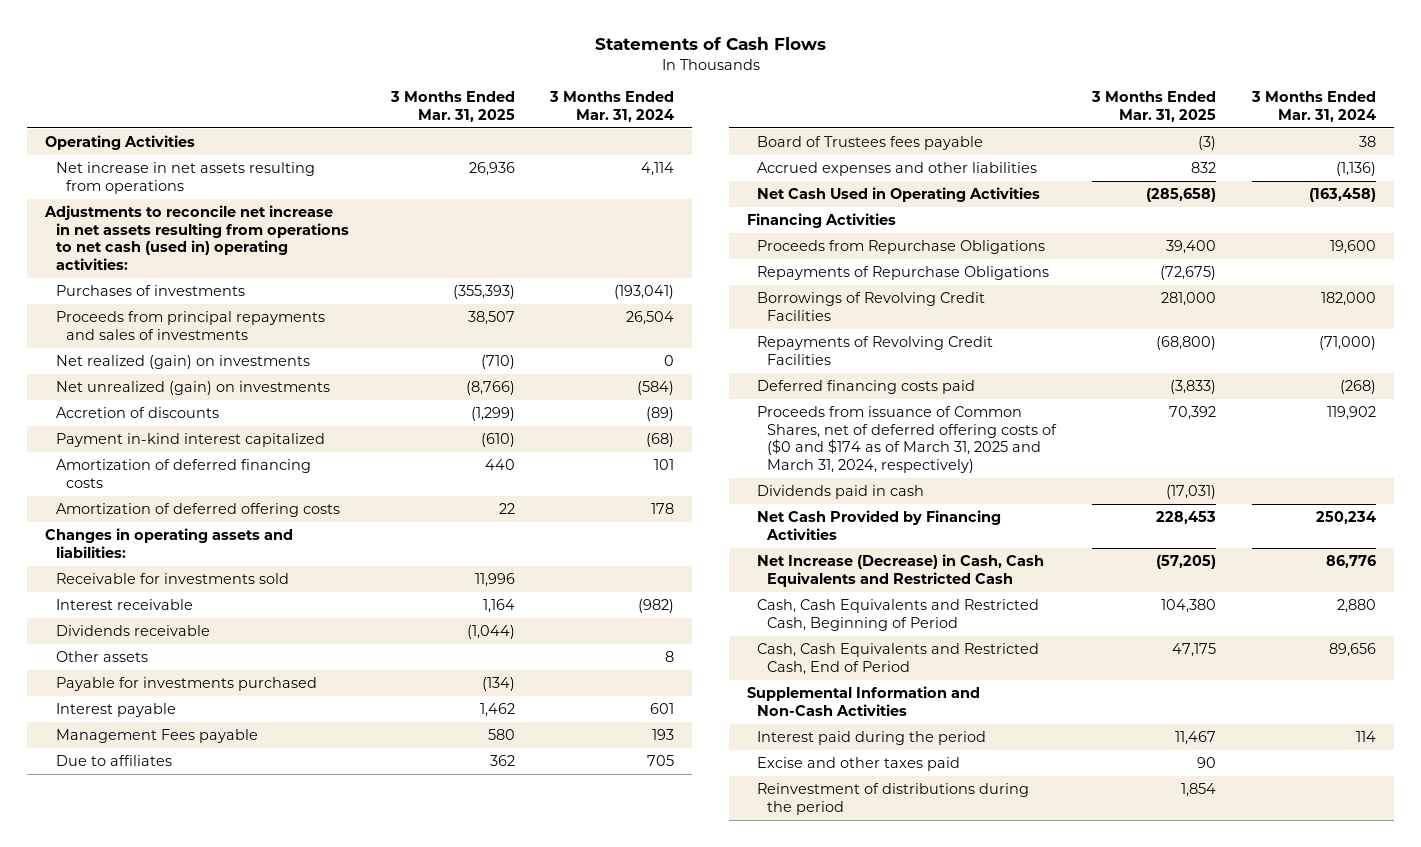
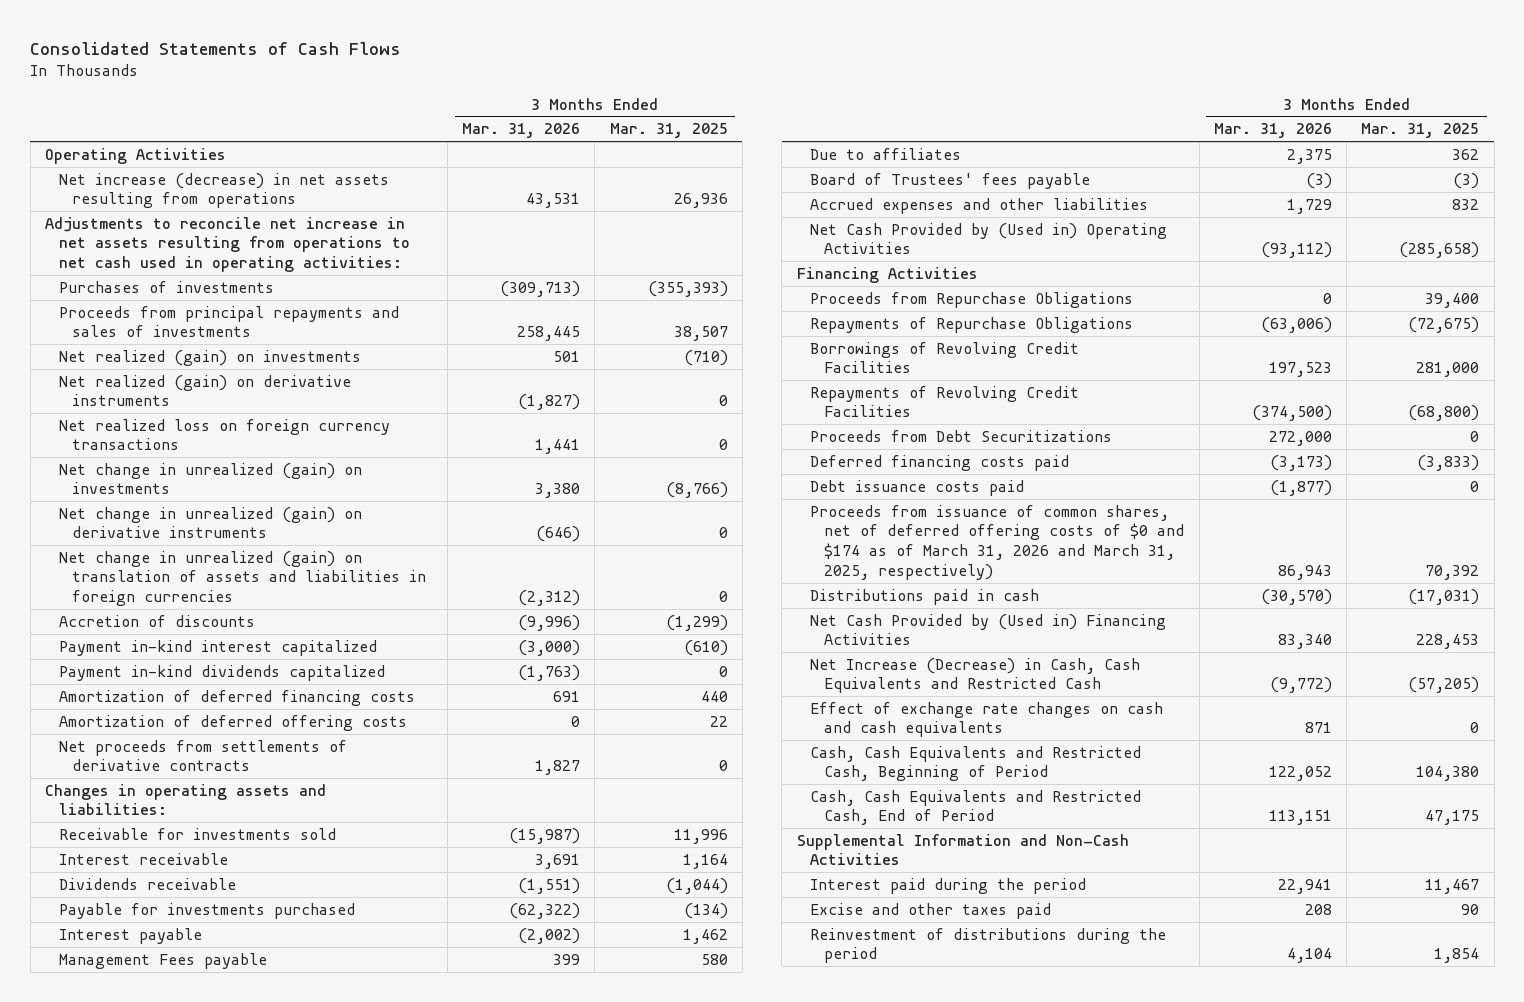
[594,36,826,50] Statements of Cash Flows -> [30,41,402,55] Consolidated Statements of Cash Flows
[549,91,675,122] 3 Months Ended Mar. 31, 2024 -> none
none -> [461,123,580,139] Mar. 31, 2026
[55,162,315,194] Net increase in net assets resulting from operations -> [58,172,389,209] Net increase (decrease) in net assets resulting from operations
[44,205,349,270] Adjustments to reconcile net increase in net assets resulting from operations to net cash (used in) operating activities: -> [44,216,410,273] Adjustments to reconcile net increase in net assets resulting from operations to net cash used in operating activities:
none -> [58,374,351,407] Net realized (gain) on derivative instruments
none -> [58,418,390,451] Net realized loss on foreign currency transactions
[55,381,330,396] Net unrealized (gain) on investments -> [58,462,362,495] Net change in unrealized (gain) on investments
none -> [58,506,362,539] Net change in unrealized (gain) on derivative instruments
none -> [58,550,427,607] Net change in unrealized (gain) on translation of assets and liabilities in foreign currencies
none -> [58,664,385,681] Payment in-kind dividends capitalized
none -> [58,739,347,772] Net proceeds from settlements of derivative contracts
[55,651,148,663] Other assets -> none
[757,136,984,151] Board of Trustees fees payable -> [810,172,1091,189] Board of Trustees' fees payable
[757,187,1041,203] Net Cash Used in Operating Activities -> [810,222,1168,255] Net Cash Provided by (Used in) Operating Activities
none -> [810,429,1113,442] Proceeds from Debt Securitizations
none -> [810,479,1025,496] Debt issuance costs paid
[757,406,1058,473] Proceeds from issuance of Common Shares, net of deferred offering costs of ($0 and $174 as of March 31, 2025 and March 31, 2024, respectively) -> [810,504,1185,580] Proceeds from issuance of common shares, net of deferred offering costs of $0 and $174 as of March 31, 2026 and March 31, 2025, respectively)
[757,485,925,500] Dividends paid in cash -> [810,588,1040,605] Distributions paid in cash
[757,510,1002,540] Net Cash Provided by Financing Activities -> [810,613,1167,646] Net Cash Provided by (Used in) Financing Activities
none -> [810,701,1164,738] Effect of exchange rate changes on cash and cash equivalents

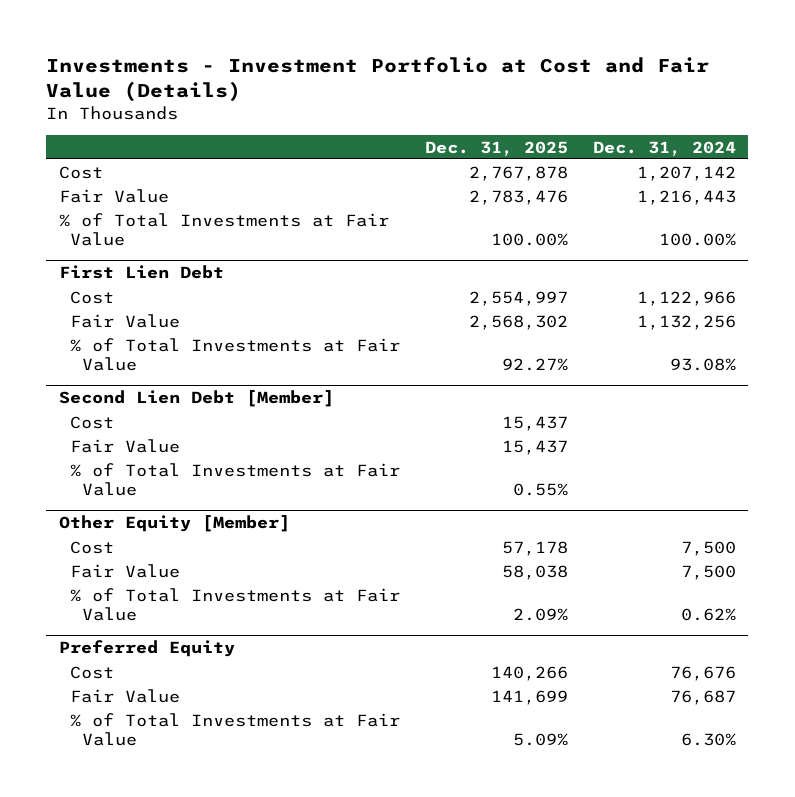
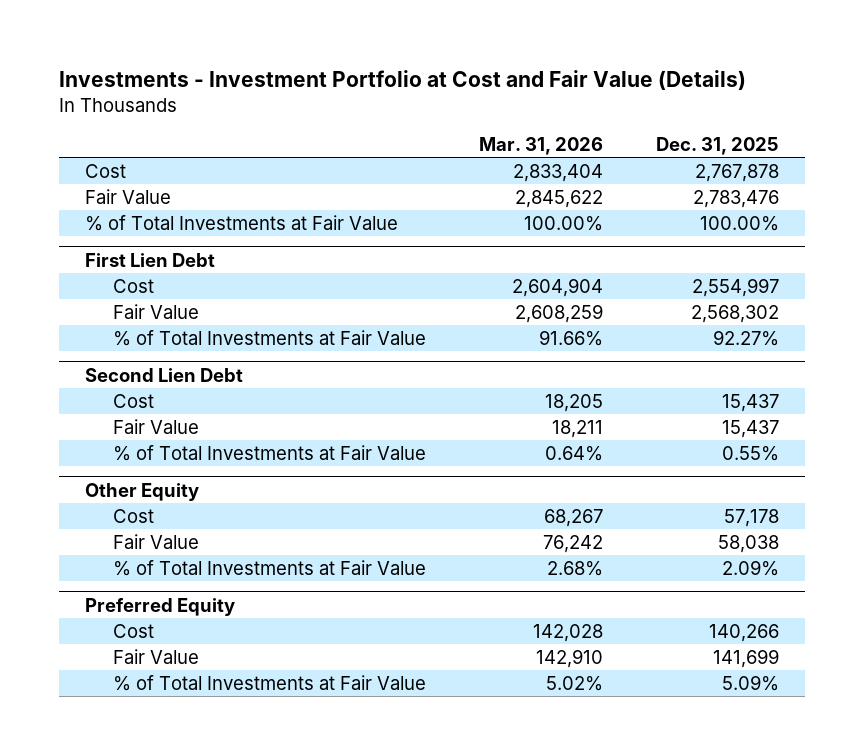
[593,140,737,156] Dec. 31, 2024 -> none
none -> [478,136,603,155] Mar. 31, 2026
[58,390,334,408] Second Lien Debt [Member] -> [85,367,244,382] Second Lien Debt
[58,515,290,533] Other Equity [Member] -> [85,482,200,501] Other Equity

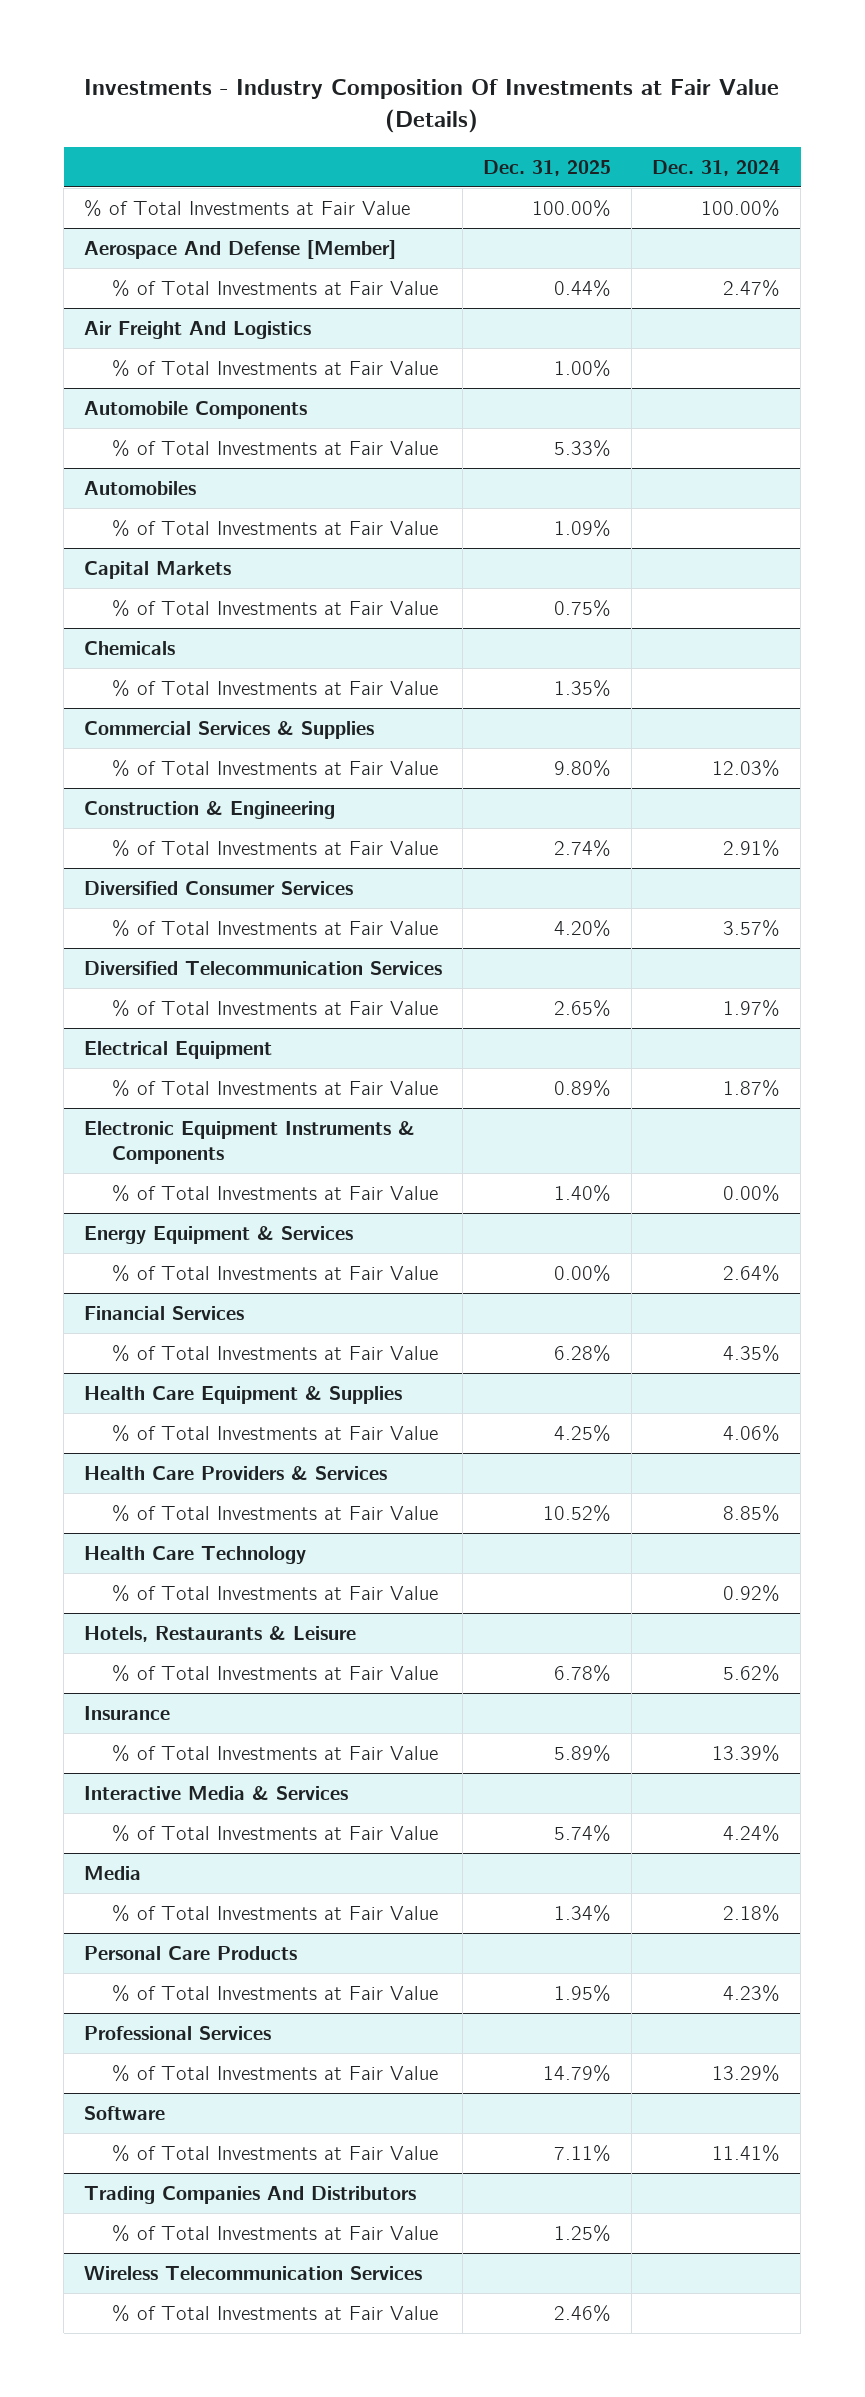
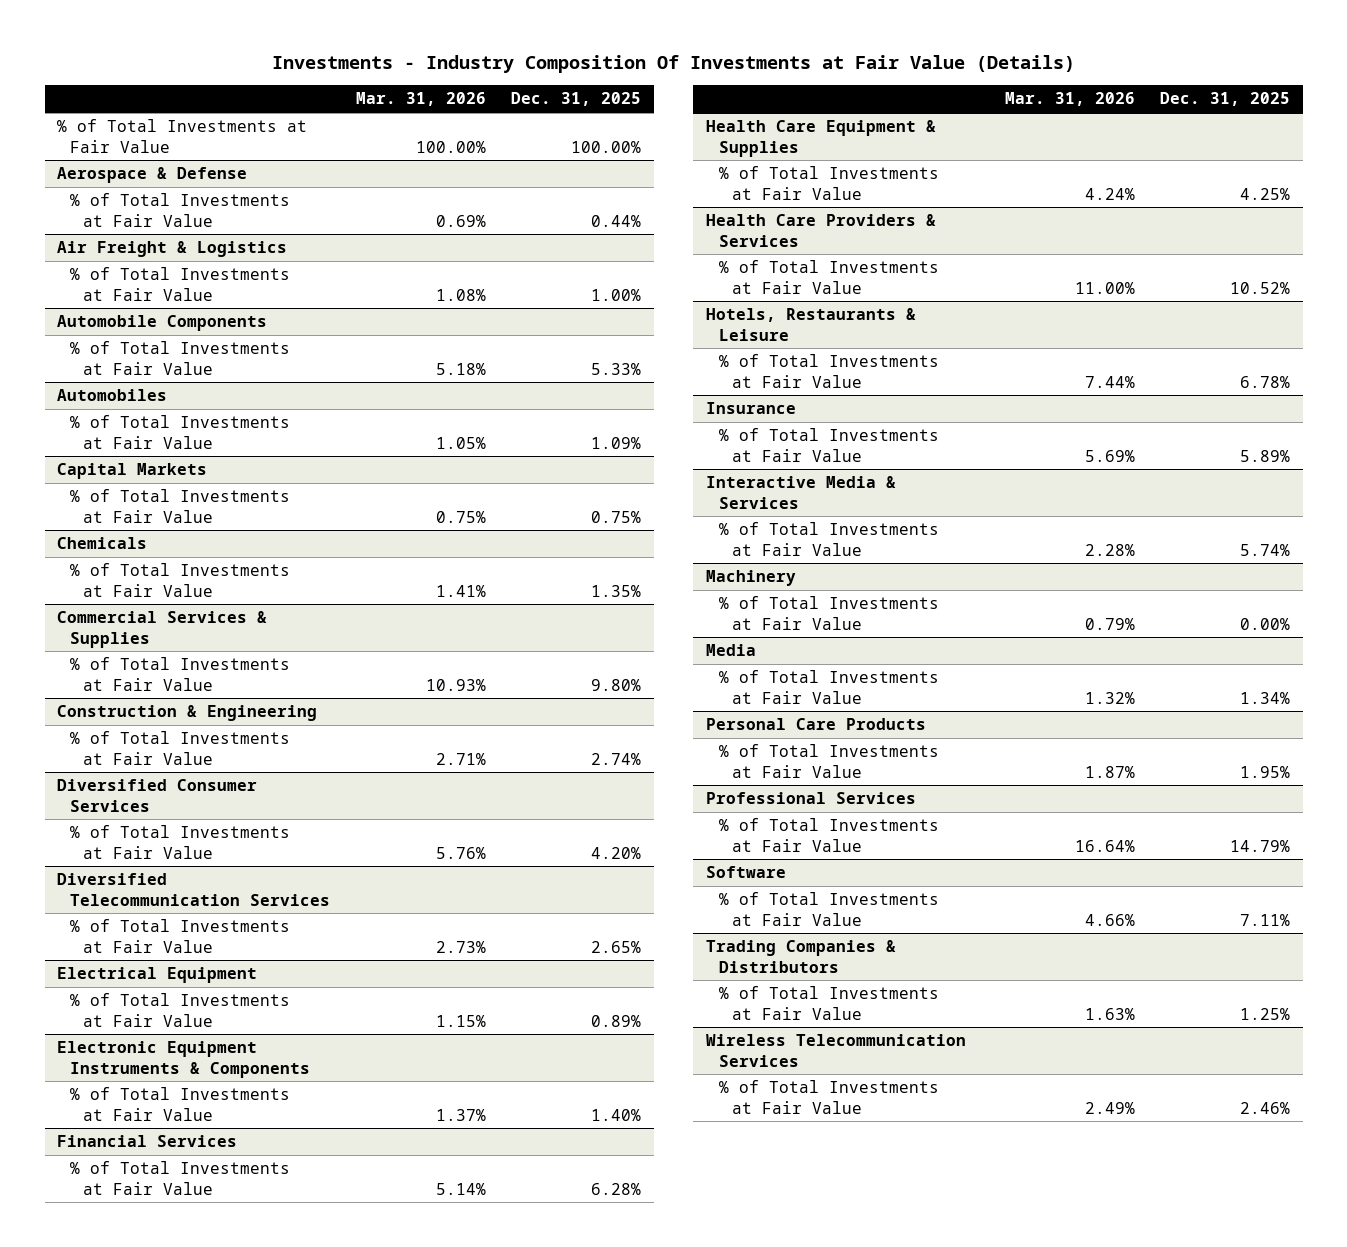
[652,159,781,176] Dec. 31, 2024 -> none
none -> [355,92,486,107] Mar. 31, 2026
[84,239,397,259] Aerospace And Defense [Member] -> [57,167,248,184] Aerospace & Defense
[84,320,312,339] Air Freight And Logistics -> [57,241,288,258] Air Freight & Logistics
[84,1225,354,1244] Energy Equipment & Services -> none
[112,1264,439,1282] % of Total Investments at Fair Value -> none
[84,1545,307,1564] Health Care Technology -> none
[112,1584,439,1602] % of Total Investments at Fair Value -> none
none -> [706,570,797,587] Machinery
none -> [719,596,940,630] % of Total Investments at Fair Value
[84,2185,417,2204] Trading Companies And Distributors -> [706,940,897,973] Trading Companies & Distributors

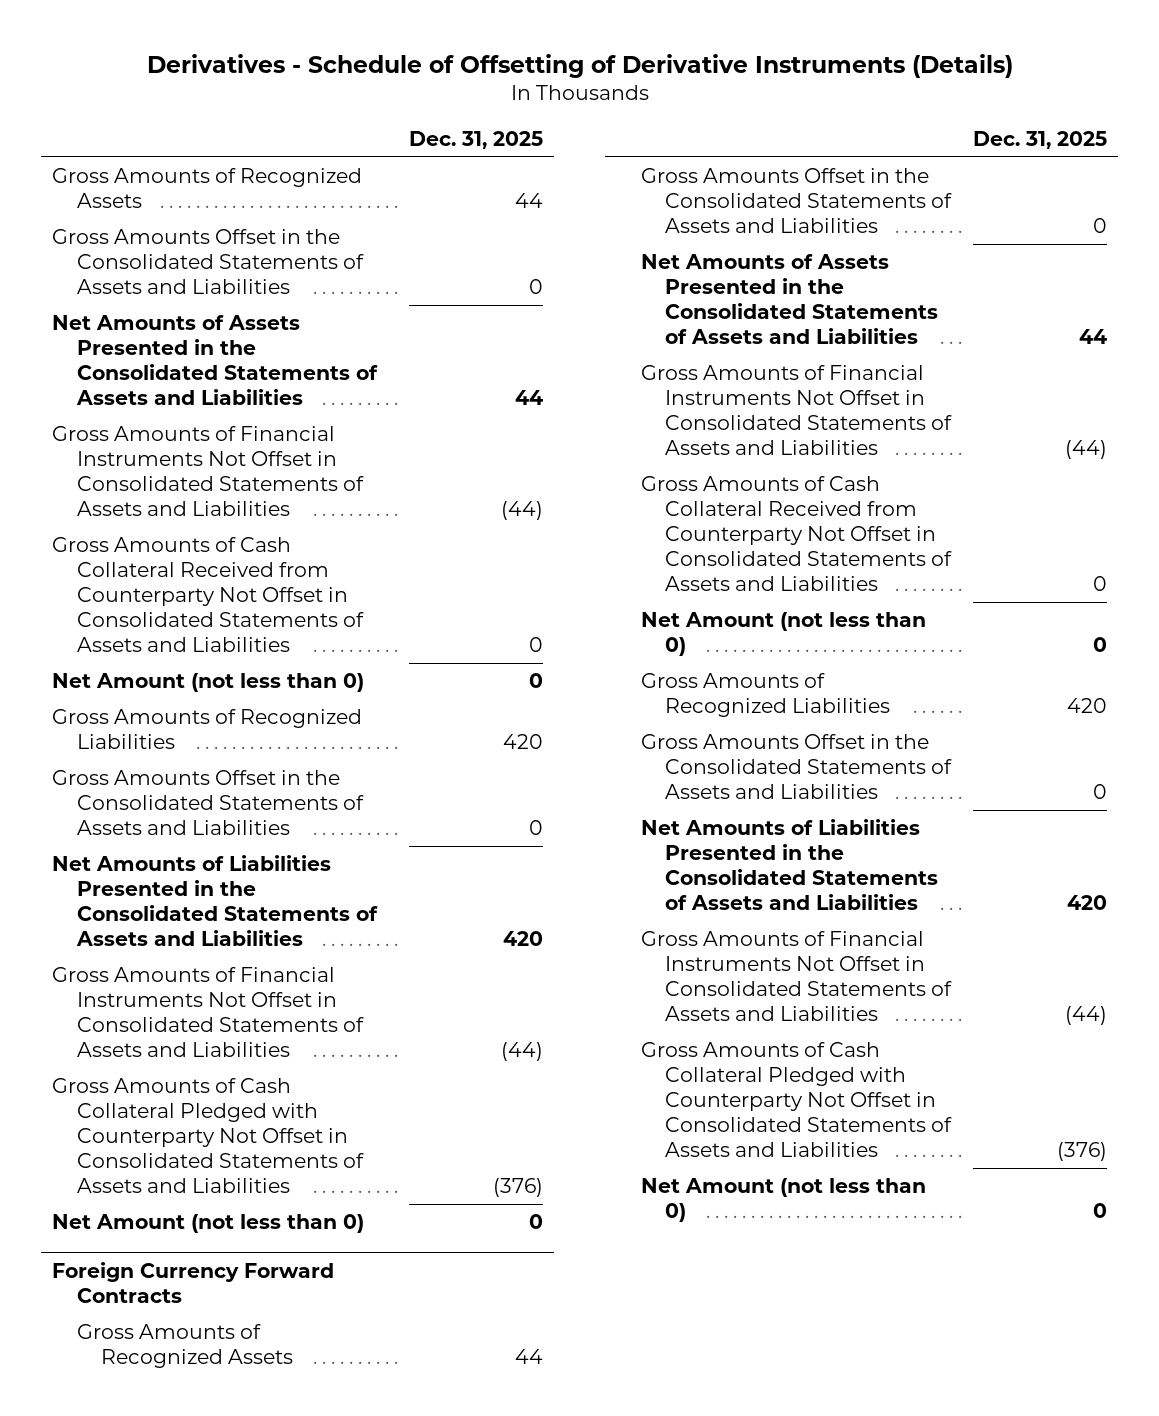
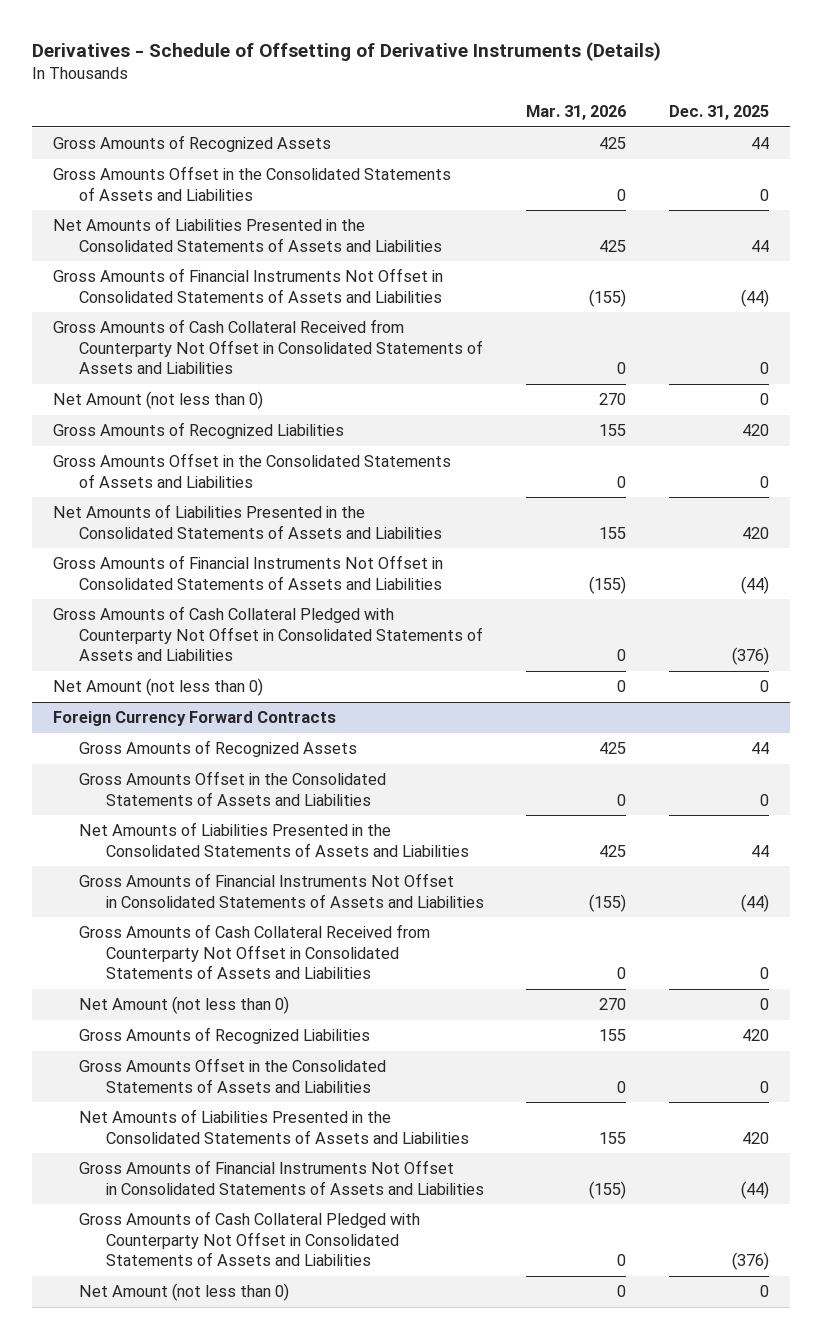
none -> [526,105,627,121] Mar. 31, 2026
[52,315,378,406] Net Amounts of Assets Presented in the Consolidated Statements of Assets and Liabilities -> [53,217,443,252] Net Amounts of Liabilities Presented in the Consolidated Statements of Assets and Liabilities
[640,254,939,345] Net Amounts of Assets Presented in the Consolidated Statements of Assets and Liabilities -> [79,822,469,857] Net Amounts of Liabilities Presented in the Consolidated Statements of Assets and Liabilities

